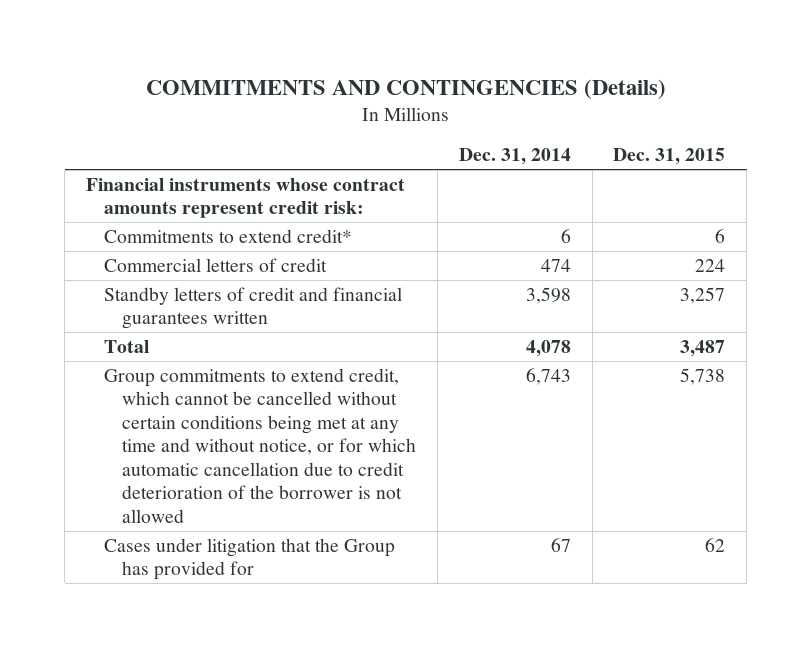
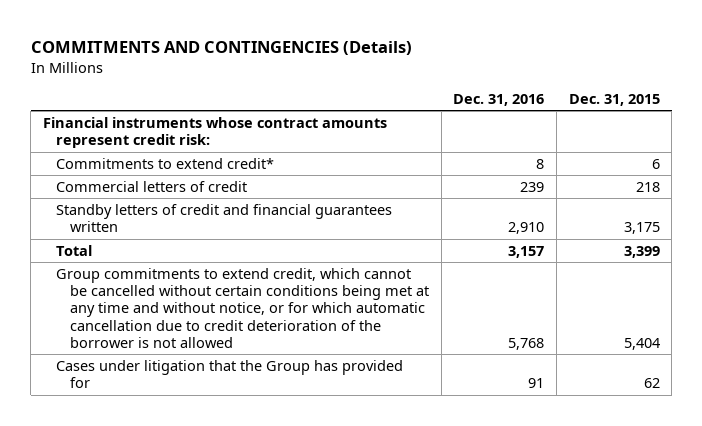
[458,148,571,166] Dec. 31, 2014 -> none
none -> [453,93,545,106] Dec. 31, 2016
[695,258,726,272] 224 -> [635,181,660,192] 218
[680,286,726,304] 3,257 -> [623,222,660,235] 3,175
[680,339,726,357] 3,487 -> [623,245,660,258] 3,399
[680,367,726,385] 5,738 -> [623,337,660,350] 5,404

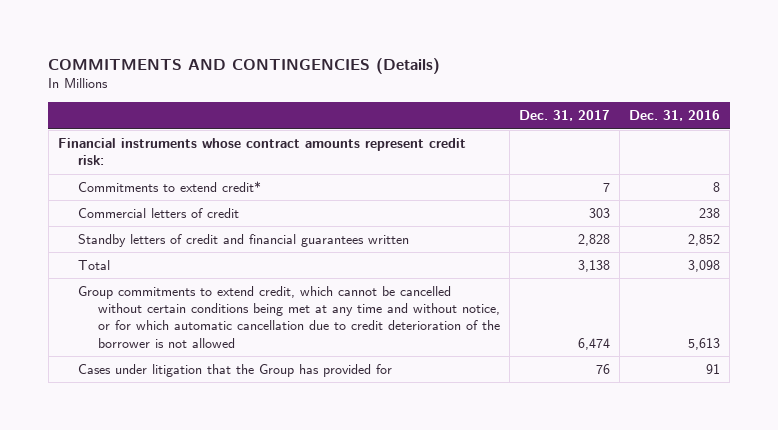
[568,93,660,106] Dec. 31, 2015 -> none
none -> [518,110,610,122] Dec. 31, 2017
[520,181,545,192] 239 -> [699,208,721,219] 238
[508,222,545,235] 2,910 -> [688,234,721,247] 2,852
[508,245,545,258] 3,157 -> [688,260,721,273] 3,098
[508,337,545,350] 5,768 -> [688,337,721,350] 5,613

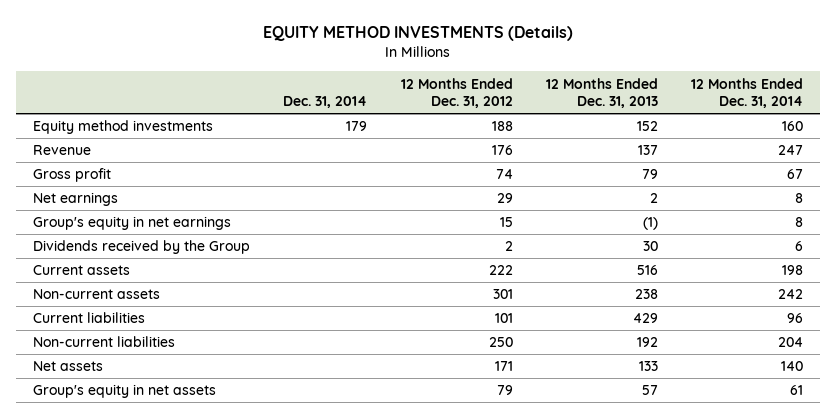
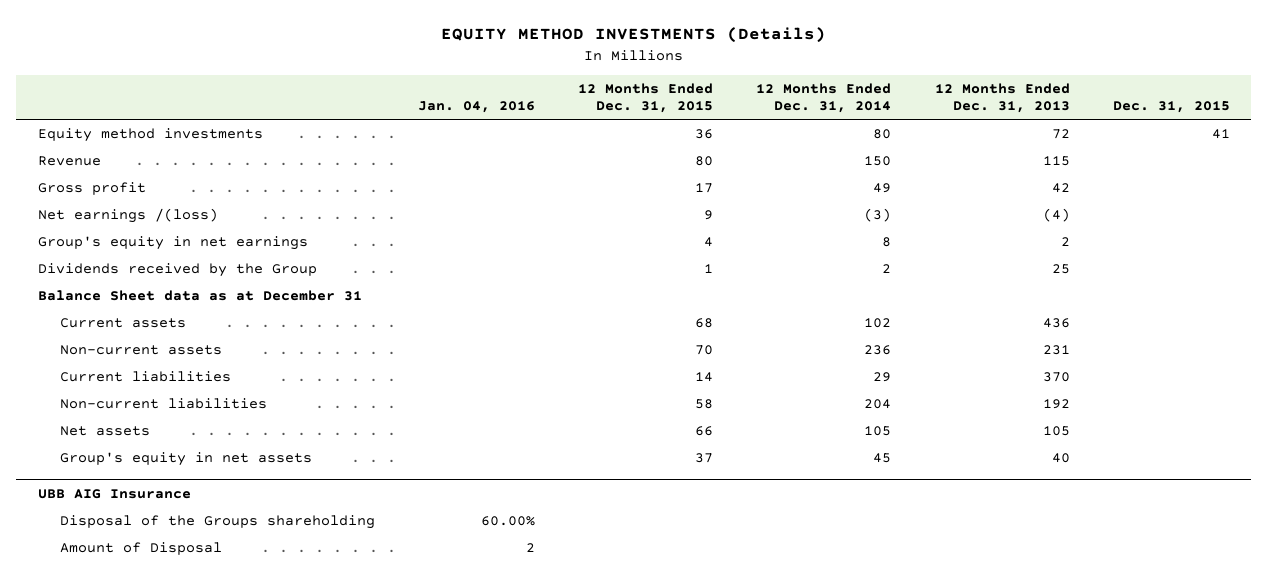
[283,96,368,109] Dec. 31, 2014 -> none
[400,77,513,109] 12 Months Ended Dec. 31, 2012 -> none
none -> [417,101,535,114] Jan. 04, 2016
none -> [578,82,714,114] 12 Months Ended Dec. 31, 2015
none -> [1112,101,1230,114] Dec. 31, 2015
[637,121,659,132] 152 -> [1051,129,1070,140] 72
[782,121,804,132] 160 -> [873,129,892,140] 80
[638,145,659,156] 137 -> [1042,156,1070,167] 115
[778,145,804,156] 247 -> [864,156,892,167] 150
[642,169,659,180] 79 -> [1051,183,1070,194] 42
[787,169,804,180] 67 -> [873,183,892,194] 49
[33,192,119,207] Net earnings -> [37,208,218,224] Net earnings /(loss)
[650,193,659,204] 2 -> [1042,208,1070,223] (4)
[795,193,804,204] 8 -> [864,208,892,223] (3)
[643,217,659,231] (1) -> [1060,237,1070,247] 2
[643,241,659,252] 30 -> [1051,264,1070,275] 25
[795,241,804,252] 6 -> [882,264,892,274] 2
none -> [37,290,362,302] Balance Sheet data as at December 31
[637,265,659,276] 516 -> [1042,318,1070,329] 436
[782,265,804,276] 198 -> [864,318,892,329] 102
[635,289,659,300] 238 -> [1042,345,1070,356] 231
[778,289,804,300] 242 -> [864,345,892,356] 236
[633,313,659,324] 429 -> [1042,372,1070,383] 370
[787,313,804,324] 96 -> [873,372,892,383] 29
[639,361,659,372] 133 -> [1042,426,1070,437] 105
[781,361,804,372] 140 -> [864,426,892,437] 105
[642,385,659,396] 57 -> [1051,453,1070,464] 40
[790,385,804,396] 61 -> [873,453,892,464] 45
none -> [37,488,191,499] UBB AIG Insurance
none -> [59,515,375,530] Disposal of the Groups shareholding
none -> [59,542,222,556] Amount of Disposal

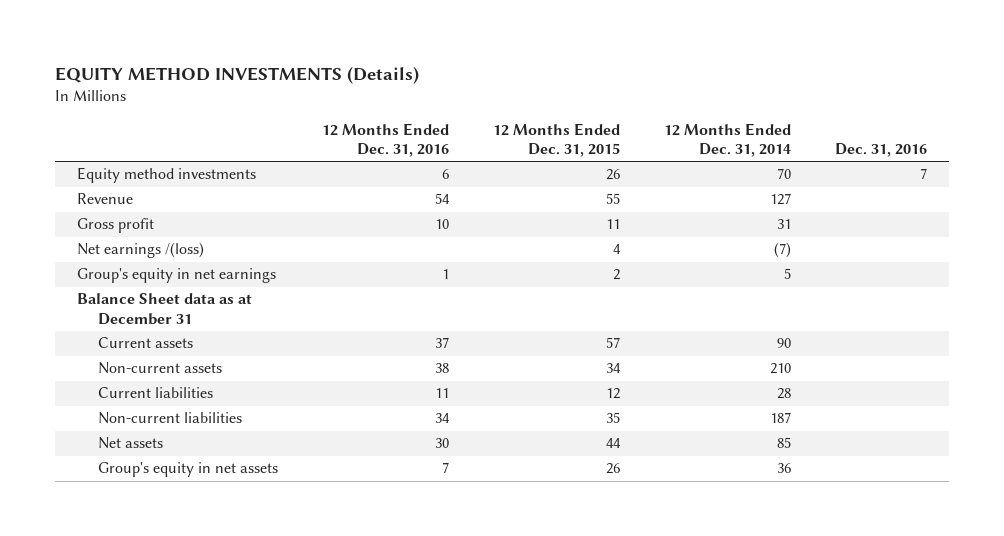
[417,101,535,114] Jan. 04, 2016 -> none
[934,82,1070,114] 12 Months Ended Dec. 31, 2013 -> none
[1112,101,1230,114] Dec. 31, 2015 -> none
none -> [322,122,450,157] 12 Months Ended Dec. 31, 2016
none -> [835,142,928,157] Dec. 31, 2016
[37,263,317,278] Dividends received by the Group -> none
[695,129,714,140] 36 -> [606,169,621,181] 26
[873,129,892,140] 80 -> [777,168,792,180] 70
[695,156,714,167] 80 -> [606,193,621,205] 55
[864,156,892,167] 150 -> [770,193,792,206] 127
[695,183,714,194] 17 -> [606,219,621,230] 11
[873,183,892,194] 49 -> [777,219,792,230] 31
[704,210,714,221] 9 -> [613,244,622,255] 4
[864,208,892,223] (3) -> [774,242,792,259] (7)
[704,237,714,248] 4 -> [613,269,621,281] 2
[882,237,892,248] 8 -> [784,268,792,280] 5
[37,488,191,499] UBB AIG Insurance -> none
[59,515,375,530] Disposal of the Groups shareholding -> none
[59,542,222,556] Amount of Disposal -> none
[695,318,714,329] 68 -> [606,337,621,349] 57
[864,318,892,329] 102 -> [777,338,792,349] 90
[695,345,714,356] 70 -> [606,363,622,374] 34
[864,345,892,356] 236 -> [770,363,792,375] 210
[695,372,714,383] 14 -> [606,388,621,400] 12
[873,372,892,383] 29 -> [777,388,792,400] 28
[695,399,714,410] 58 -> [606,412,621,424] 35
[864,399,892,410] 204 -> [770,412,792,424] 187
[695,426,714,437] 66 -> [606,438,622,449] 44
[864,426,892,437] 105 -> [777,437,792,449] 85
[695,453,714,464] 37 -> [606,463,621,475] 26
[873,453,892,464] 45 -> [777,463,792,474] 36

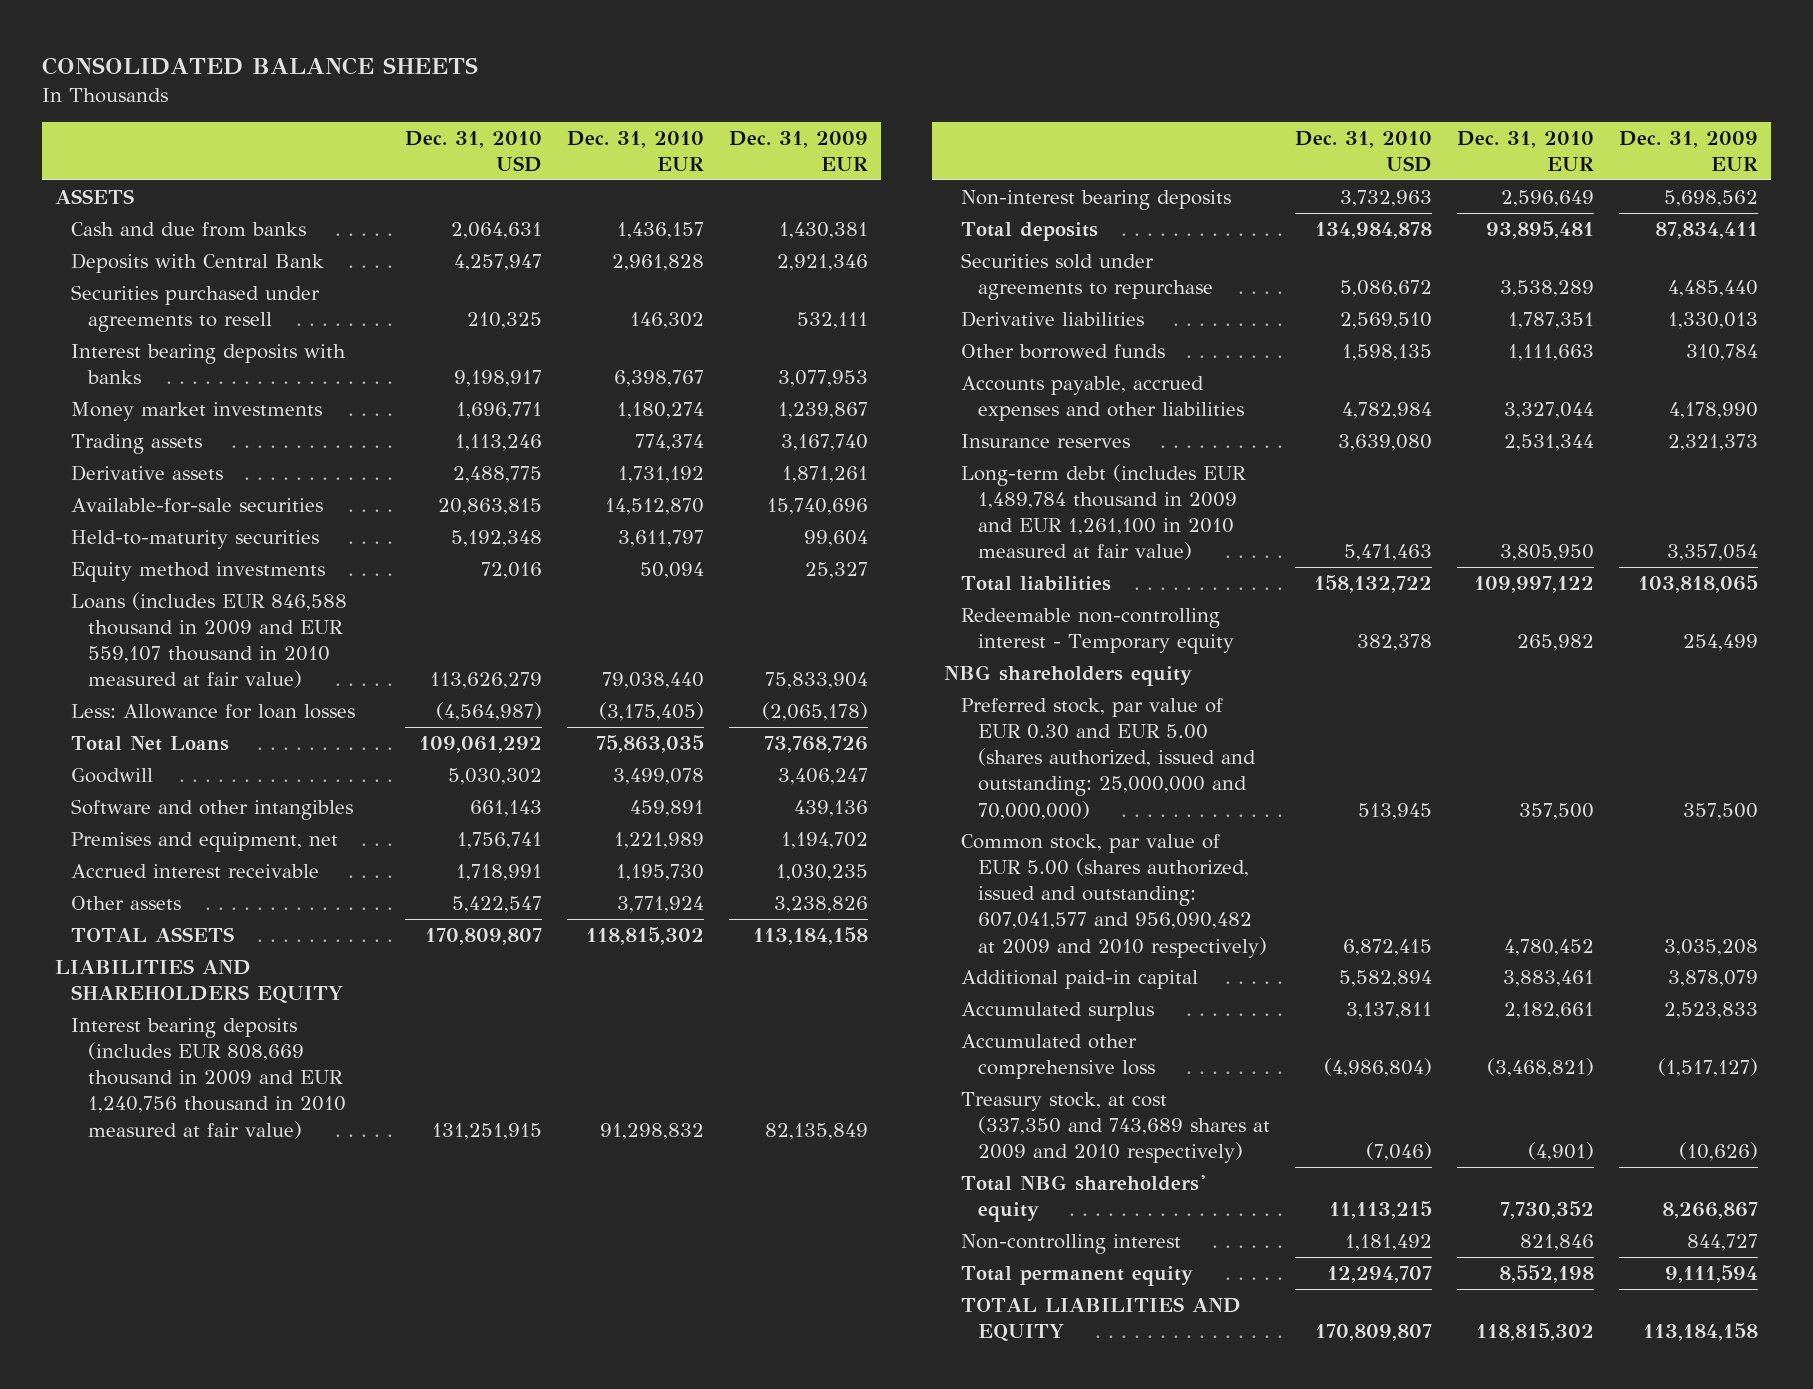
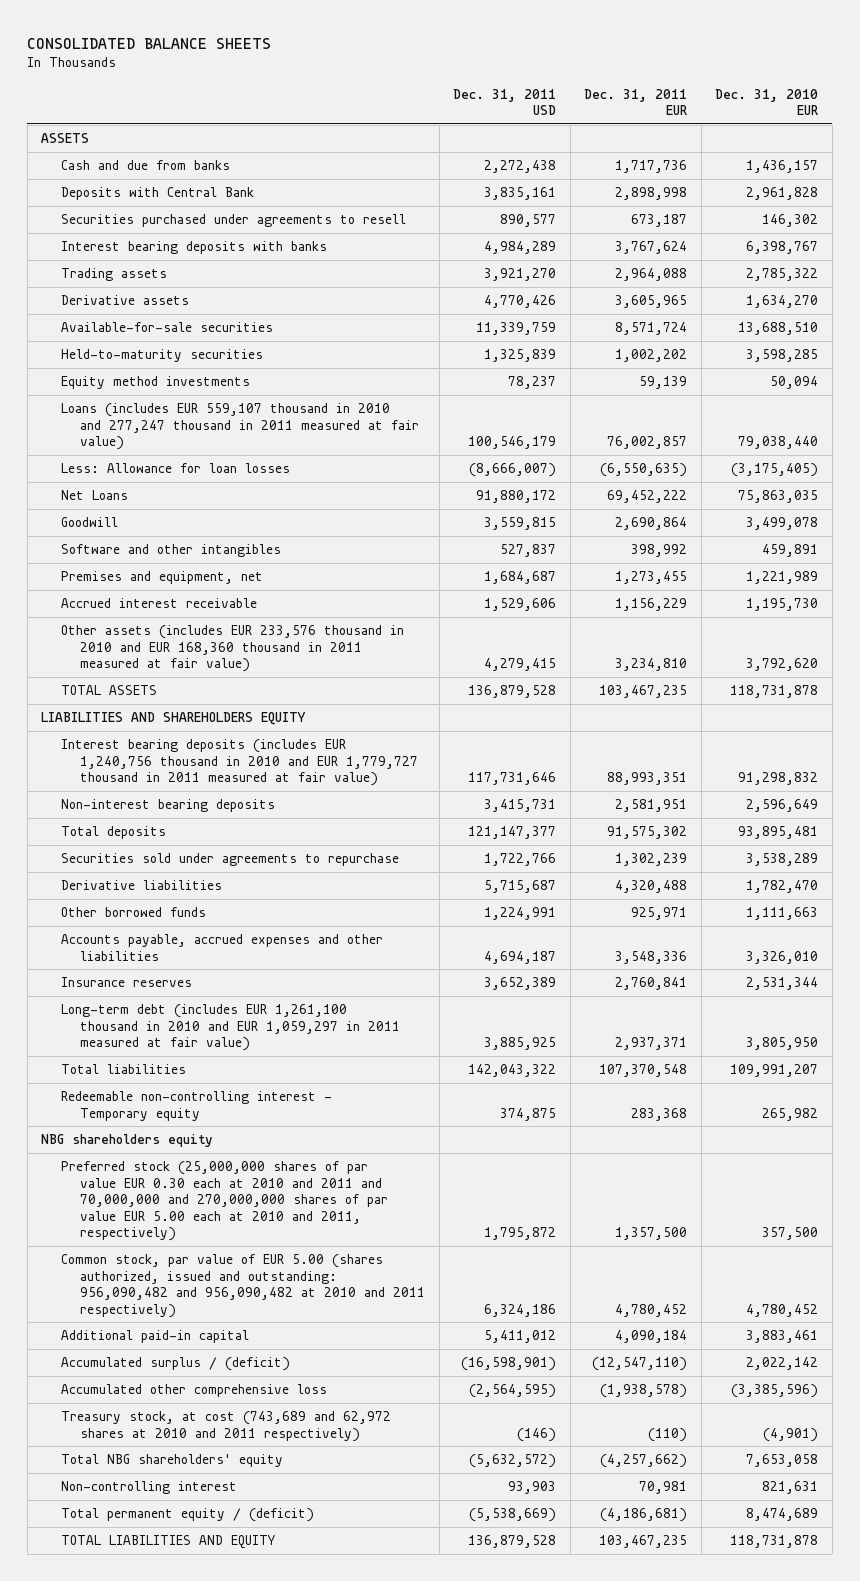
[405,130,543,173] Dec. 31, 2010 USD -> none
[729,130,869,172] Dec. 31, 2009 EUR -> none
none -> [453,88,557,116] Dec. 31, 2011 USD
none -> [584,88,688,116] Dec. 31, 2011 EUR
[71,401,323,421] Money market investments -> none
[635,433,705,451] 774,374 -> [746,268,819,282] 2,785,322
[618,465,705,483] 1,731,192 -> [746,295,819,309] 1,634,270
[605,497,705,515] 14,512,870 -> [738,322,819,336] 13,688,510
[618,529,705,547] 3,611,797 -> [746,349,819,363] 3,598,285
[71,591,348,689] Loans (includes EUR 846,588 thousand in 2009 and EUR 559,107 thousand in 2010 measured at fair value) -> [60,403,420,451] Loans (includes EUR 559,107 thousand in 2010 and 277,247 thousand in 2011 measured at fair value)
[71,735,230,751] Total Net Loans -> [60,490,128,501] Net Loans
[71,895,182,910] Other assets -> none
none -> [60,625,404,673] Other assets (includes EUR 233,576 thousand in 2010 and EUR 168,360 thousand in 2011 measured at fair value)
[586,926,705,945] 118,815,302 -> [730,685,819,699] 118,731,878
[71,1017,347,1139] Interest bearing deposits (includes EUR 808,669 thousand in 2009 and EUR 1,240,756 thousand in 2010 measured at fair value) -> [60,739,419,787] Interest bearing deposits (includes EUR 1,240,756 thousand in 2010 and EUR 1,779,727 thousand in 2011 measured at fair value)
[1508,311,1595,329] 1,787,351 -> [746,880,819,894] 1,782,470
[1504,402,1595,420] 3,327,044 -> [746,950,819,964] 3,326,010
[961,463,1247,561] Long-term debt (includes EUR 1,489,784 thousand in 2009 and EUR 1,261,100 in 2010 measured at fair value) -> [60,1004,401,1052] Long-term debt (includes EUR 1,261,100 thousand in 2010 and EUR 1,059,297 in 2011 measured at fair value)
[1474,575,1595,593] 109,997,122 -> [730,1064,819,1078] 109,991,207
[961,697,1257,820] Preferred stock, par value of EUR 0.30 and EUR 5.00 (shares authorized, issued and outstanding: 25,000,000 and 70,000,000) -> [60,1161,389,1242] Preferred stock (25,000,000 shares of par value EUR 0.30 each at 2010 and 2011 and 70,000,000 and 270,000,000 shares of par value EUR 5.00 each at 2010 and 2011, respectively)
[961,833,1268,958] Common stock, par value of EUR 5.00 (shares authorized, issued and outstanding: 607,041,577 and 956,090,482 at 2009 and 2010 respectively) -> [60,1254,426,1318] Common stock, par value of EUR 5.00 (shares authorized, issued and outstanding: 956,090,482 and 956,090,482 at 2010 and 2011 respectively)
[961,1001,1155,1021] Accumulated surplus -> [60,1357,290,1372] Accumulated surplus / (deficit)
[1504,1001,1595,1019] 2,182,661 -> [746,1357,819,1371] 2,022,142
[1487,1058,1595,1078] (3,468,821) -> [731,1384,819,1399] (3,385,596)
[961,1091,1271,1164] Treasury stock, at cost (337,350 and 743,689 shares at 2009 and 2010 respectively) -> [60,1411,391,1442] Treasury stock, at cost (743,689 and 62,972 shares at 2010 and 2011 respectively)
[1500,1201,1595,1220] 7,730,352 -> [746,1454,819,1468] 7,653,058
[1520,1233,1595,1251] 821,846 -> [762,1481,819,1495] 821,631
[961,1265,1194,1286] Total permanent equity -> [60,1508,314,1523] Total permanent equity / (deficit)
[1499,1264,1595,1283] 8,552,198 -> [746,1508,819,1522] 8,474,689
[1476,1323,1595,1342] 118,815,302 -> [730,1535,819,1549] 118,731,878

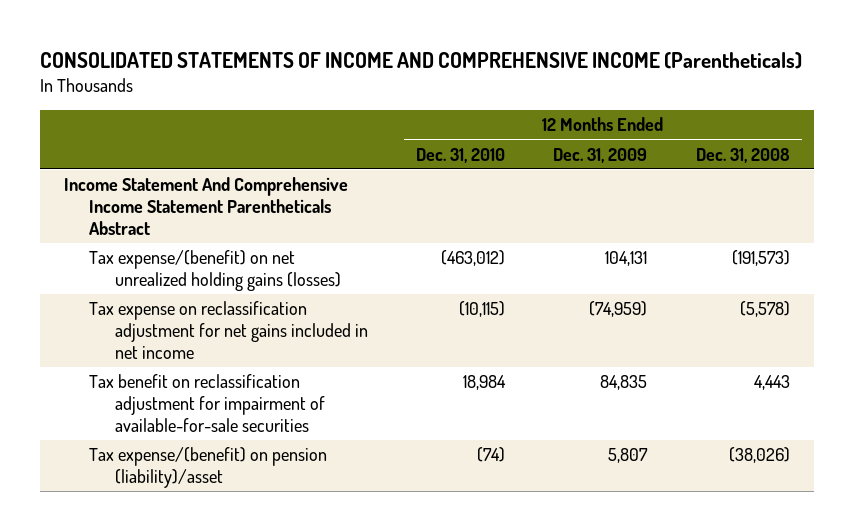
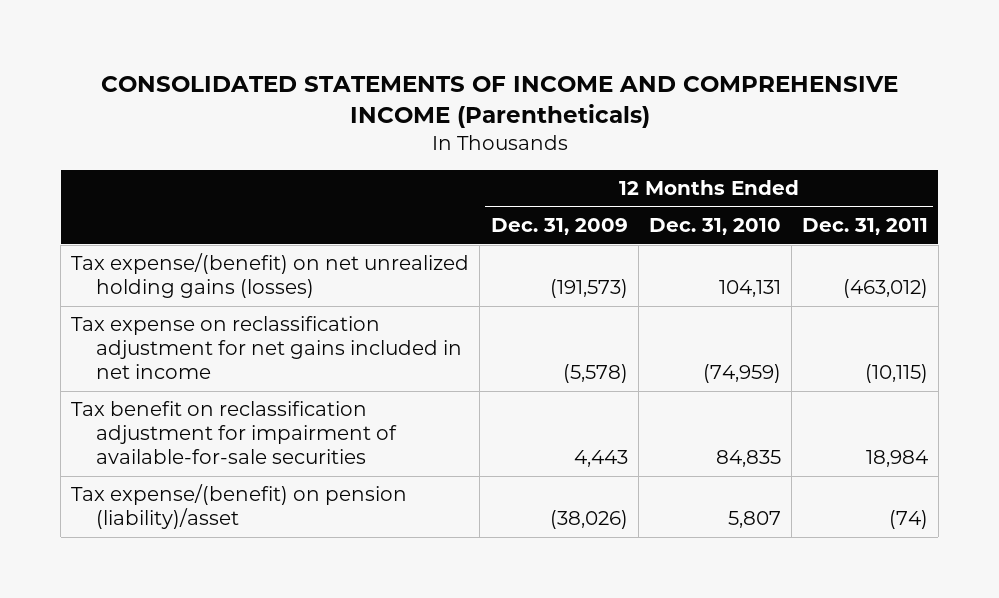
[695,147,790,163] Dec. 31, 2008 -> none
none -> [801,218,928,236] Dec. 31, 2011
[63,177,348,235] Income Statement And Comprehensive Income Statement Parentheticals Abstract -> none
[440,250,505,267] (463,012) -> [718,280,781,298] 104,131
[605,251,648,267] 104,131 -> [549,279,628,299] (191,573)
[458,301,505,318] (10,115) -> [702,364,781,384] (74,959)
[589,301,648,318] (74,959) -> [562,364,628,384] (5,578)
[462,375,506,391] 18,984 -> [715,450,781,468] 84,835
[600,375,648,391] 84,835 -> [573,450,628,468] 4,443
[476,447,505,463] (74) -> [727,511,781,529] 5,807
[608,448,649,464] 5,807 -> [549,510,628,530] (38,026)

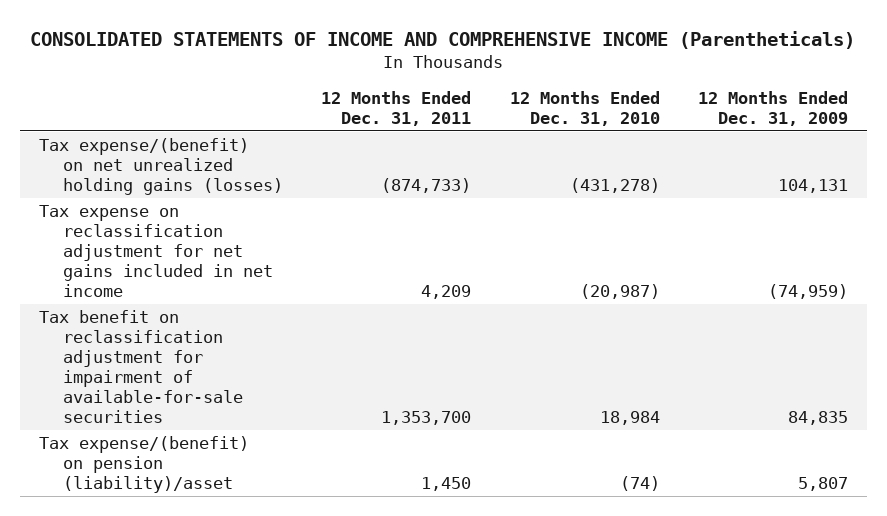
[549,279,628,299] (191,573) -> [777,179,848,194] 104,131
[718,280,781,298] 104,131 -> [569,178,660,194] (431,278)
[842,279,928,299] (463,012) -> [381,178,472,194] (874,733)
[562,364,628,384] (5,578) -> [767,283,848,299] (74,959)
[702,364,781,384] (74,959) -> [579,283,660,299] (20,987)
[864,364,928,384] (10,115) -> [421,284,472,299] 4,209
[573,450,628,468] 4,443 -> [787,410,848,425] 84,835
[715,450,781,468] 84,835 -> [599,410,660,425] 18,984
[865,450,928,468] 18,984 -> [381,410,472,425] 1,353,700
[549,510,628,530] (38,026) -> [797,477,848,492] 5,807
[727,511,781,529] 5,807 -> [619,476,660,492] (74)
[888,510,928,530] (74) -> [421,477,472,492] 1,450

